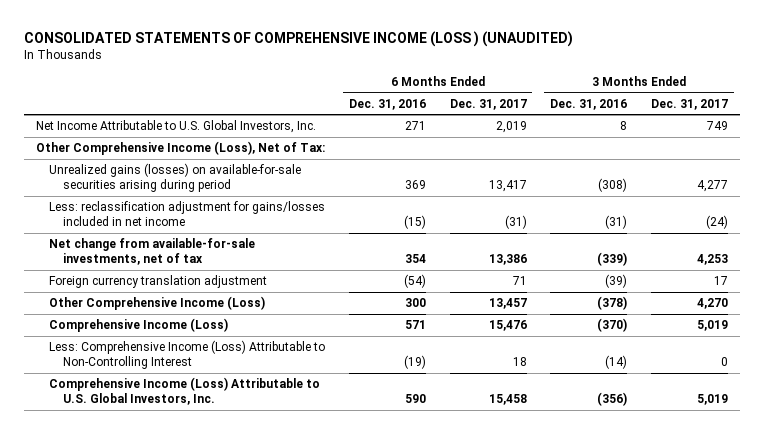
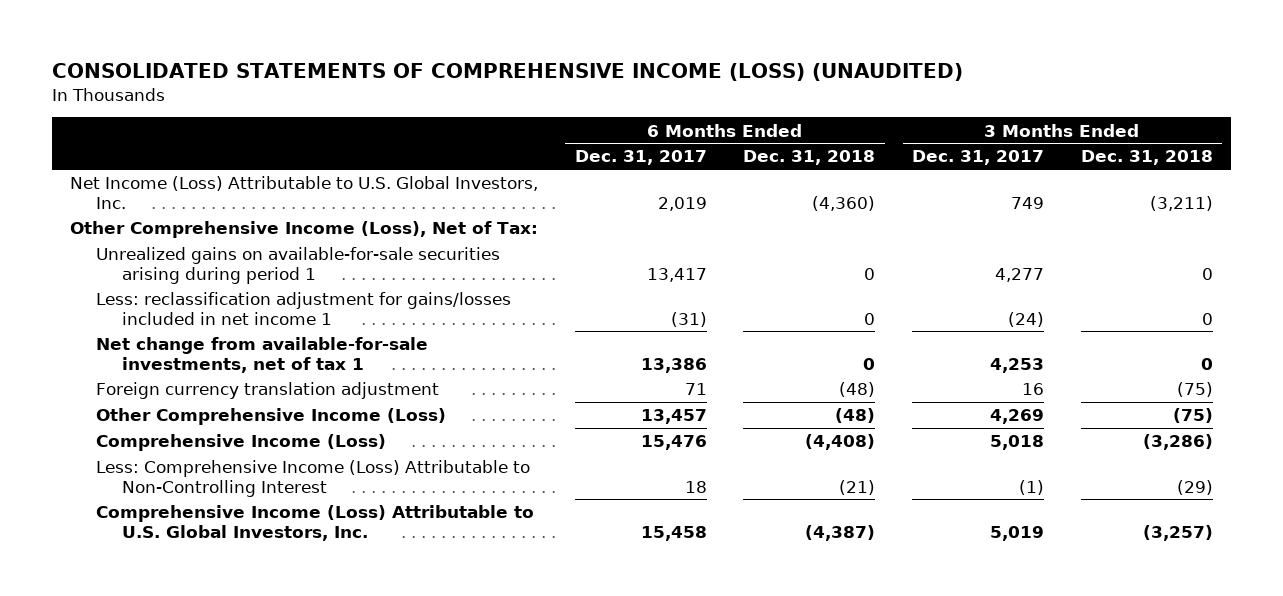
[23,30,573,47] CONSOLIDATED STATEMENTS OF COMPREHENSIVE INCOME (LOSS ) (UNAUDITED) -> [51,62,963,81] CONSOLIDATED STATEMENTS OF COMPREHENSIVE INCOME (LOSS) (UNAUDITED)
[348,98,426,110] Dec. 31, 2016 -> none
[550,98,628,110] Dec. 31, 2016 -> none
none -> [743,150,876,166] Dec. 31, 2018
none -> [1080,150,1213,166] Dec. 31, 2018
[35,120,316,134] Net Income Attributable to U.S. Global Investors, Inc. -> [69,176,538,209] Net Income (Loss) Attributable to U.S. Global Investors, Inc.
[49,163,302,193] Unrealized gains (losses) on available-for-sale securities arising during period -> [96,247,501,284] Unrealized gains on available-for-sale securities arising during period 1
[49,201,326,227] Less: reclassification adjustment for gains/losses included in net income -> [96,292,512,325] Less: reclassification adjustment for gains/losses included in net income 1
[49,238,256,266] Net change from available-for-sale investments, net of tax -> [96,337,429,373] Net change from available-for-sale investments, net of tax 1
[713,276,728,286] 17 -> [1022,383,1045,396] 16
[696,298,728,310] 4,270 -> [990,409,1045,425] 4,269
[696,320,728,332] 5,019 -> [990,435,1045,451] 5,018
[720,357,728,367] 0 -> [1019,479,1045,495] (1)

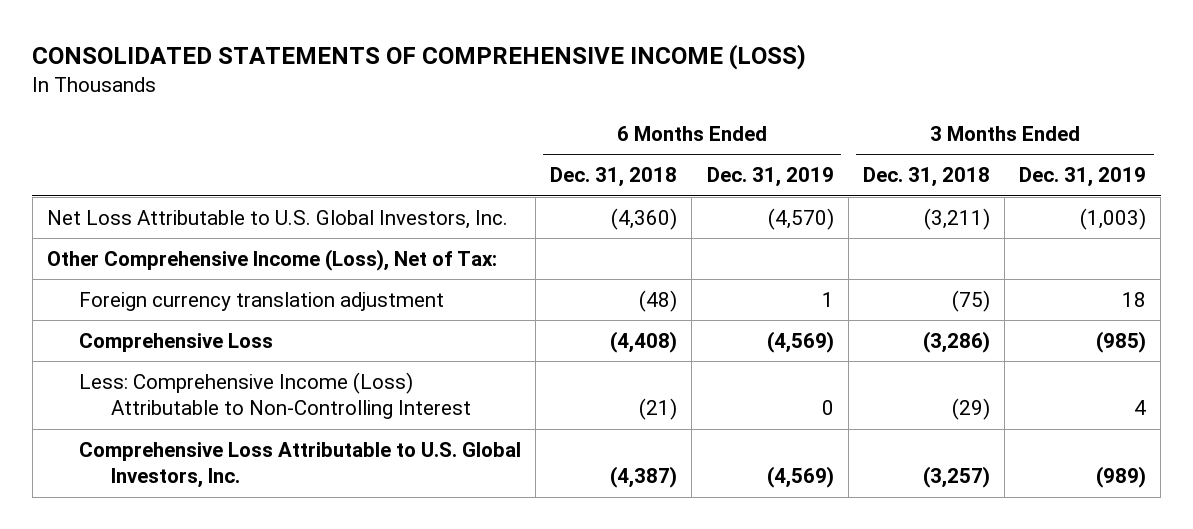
[51,62,963,81] CONSOLIDATED STATEMENTS OF COMPREHENSIVE INCOME (LOSS) (UNAUDITED) -> [32,44,807,71] CONSOLIDATED STATEMENTS OF COMPREHENSIVE INCOME (LOSS)
[574,150,707,166] Dec. 31, 2017 -> none
[912,150,1045,166] Dec. 31, 2017 -> none
none -> [706,167,834,188] Dec. 31, 2019
none -> [1019,167,1147,188] Dec. 31, 2019
[69,176,538,209] Net Income (Loss) Attributable to U.S. Global Investors, Inc. -> [46,210,508,230] Net Loss Attributable to U.S. Global Investors, Inc.
[96,247,501,284] Unrealized gains on available-for-sale securities arising during period 1 -> none
[96,292,512,325] Less: reclassification adjustment for gains/losses included in net income 1 -> none
[96,337,429,373] Net change from available-for-sale investments, net of tax 1 -> none
[96,408,447,426] Other Comprehensive Income (Loss) -> none
[96,434,387,452] Comprehensive Income (Loss) -> [78,333,273,353] Comprehensive Loss
[96,505,535,541] Comprehensive Income (Loss) Attributable to U.S. Global Investors, Inc. -> [78,442,521,489] Comprehensive Loss Attributable to U.S. Global Investors, Inc.

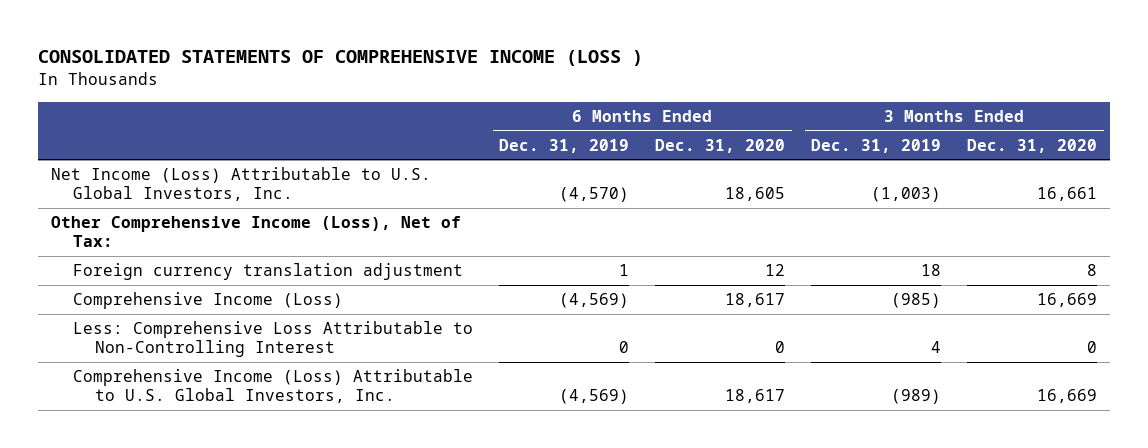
[32,44,807,71] CONSOLIDATED STATEMENTS OF COMPREHENSIVE INCOME (LOSS) -> [38,50,644,67] CONSOLIDATED STATEMENTS OF COMPREHENSIVE INCOME (LOSS )
[550,167,678,188] Dec. 31, 2018 -> none
[862,167,990,188] Dec. 31, 2018 -> none
none -> [655,138,786,153] Dec. 31, 2020
none -> [967,138,1098,153] Dec. 31, 2020
[46,210,508,230] Net Loss Attributable to U.S. Global Investors, Inc. -> [51,167,432,202] Net Income (Loss) Attributable to U.S. Global Investors, Inc.
[78,333,273,353] Comprehensive Loss -> [73,292,344,310] Comprehensive Income (Loss)
[78,372,471,420] Less: Comprehensive Income (Loss) Attributable to Non-Controlling Interest -> [73,321,474,358] Less: Comprehensive Loss Attributable to Non-Controlling Interest
[78,442,521,489] Comprehensive Loss Attributable to U.S. Global Investors, Inc. -> [73,369,474,404] Comprehensive Income (Loss) Attributable to U.S. Global Investors, Inc.

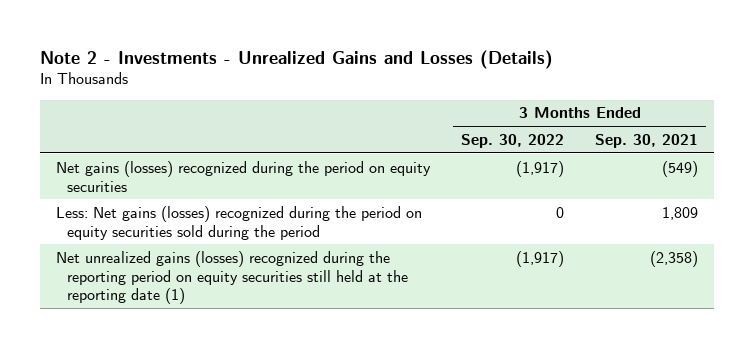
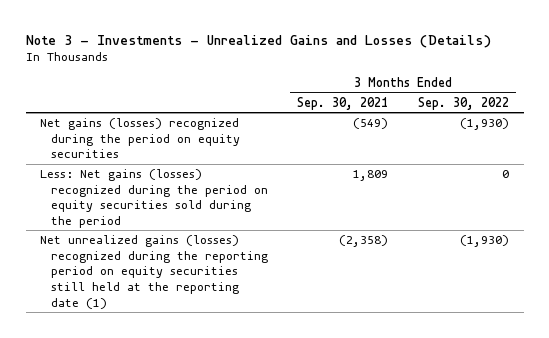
[40,49,554,69] Note 2 - Investments - Unrealized Gains and Losses (Details) -> [25,34,491,48] Note 3 - Investments - Unrealized Gains and Losses (Details)
[515,160,564,177] (1,917) -> [460,117,510,130] (1,930)
[515,250,564,267] (1,917) -> [460,234,510,247] (1,930)

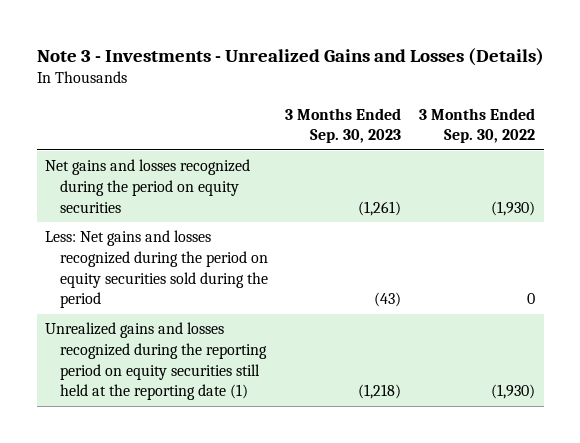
[297,96,389,110] Sep. 30, 2021 -> none
none -> [285,107,402,144] 3 Months Ended Sep. 30, 2023
[40,117,240,159] Net gains (losses) recognized during the period on equity securities -> [45,159,251,213] Net gains and losses recognized during the period on equity securities
[40,168,268,229] Less: Net gains (losses) recognized during the period on equity securities sold during the period -> [45,230,268,309] Less: Net gains and losses recognized during the period on equity securities sold during the period
[40,234,268,309] Net unrealized gains (losses) recognized during the reporting period on equity securities still held at the reporting date (1) -> [45,322,267,401] Unrealized gains and losses recognized during the reporting period on equity securities still held at the reporting date (1)

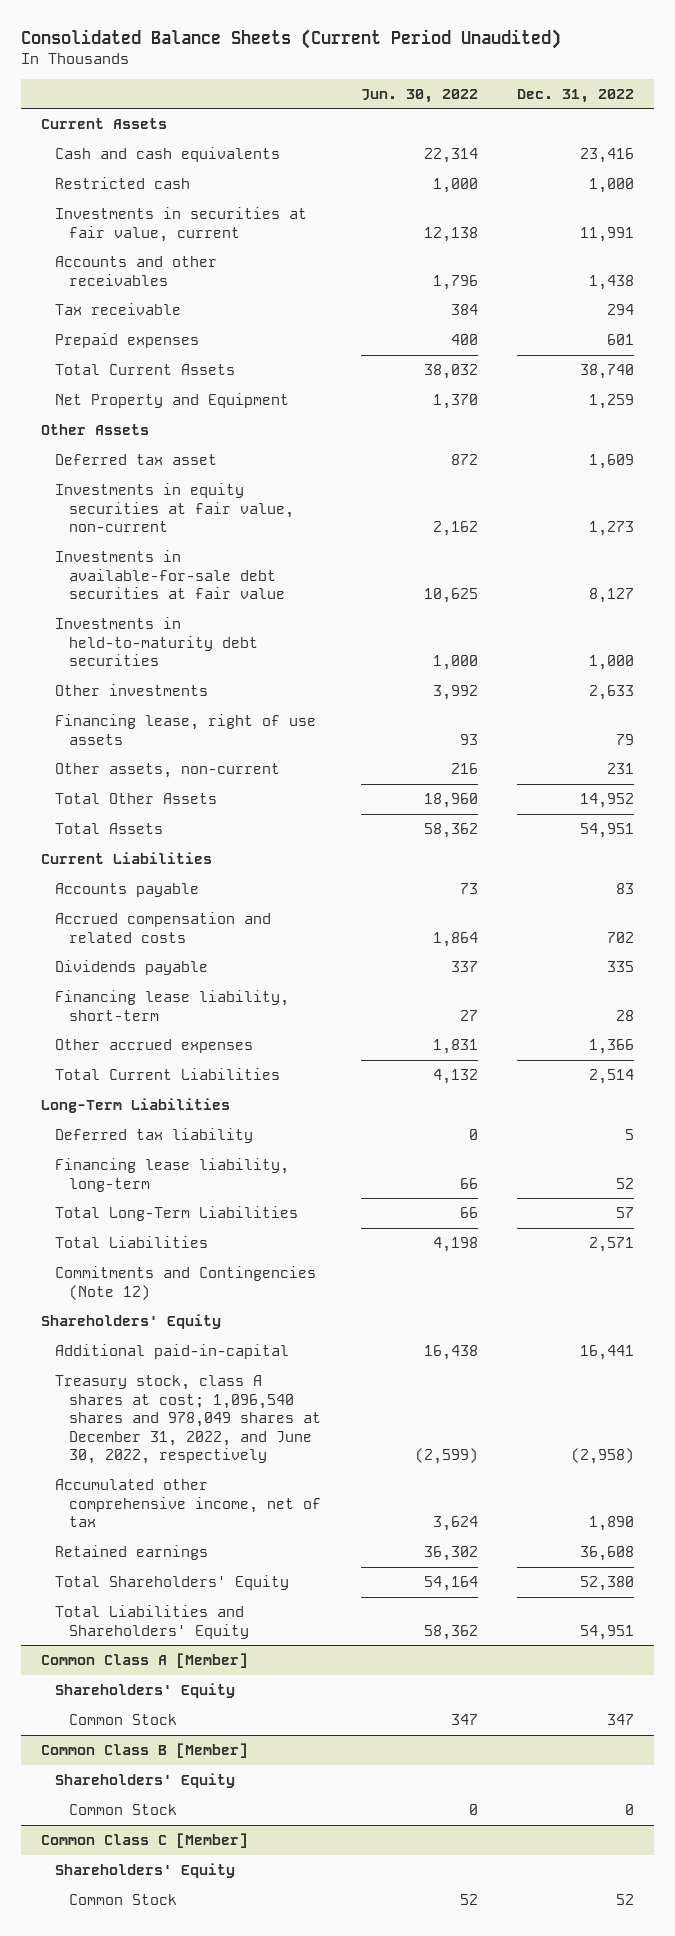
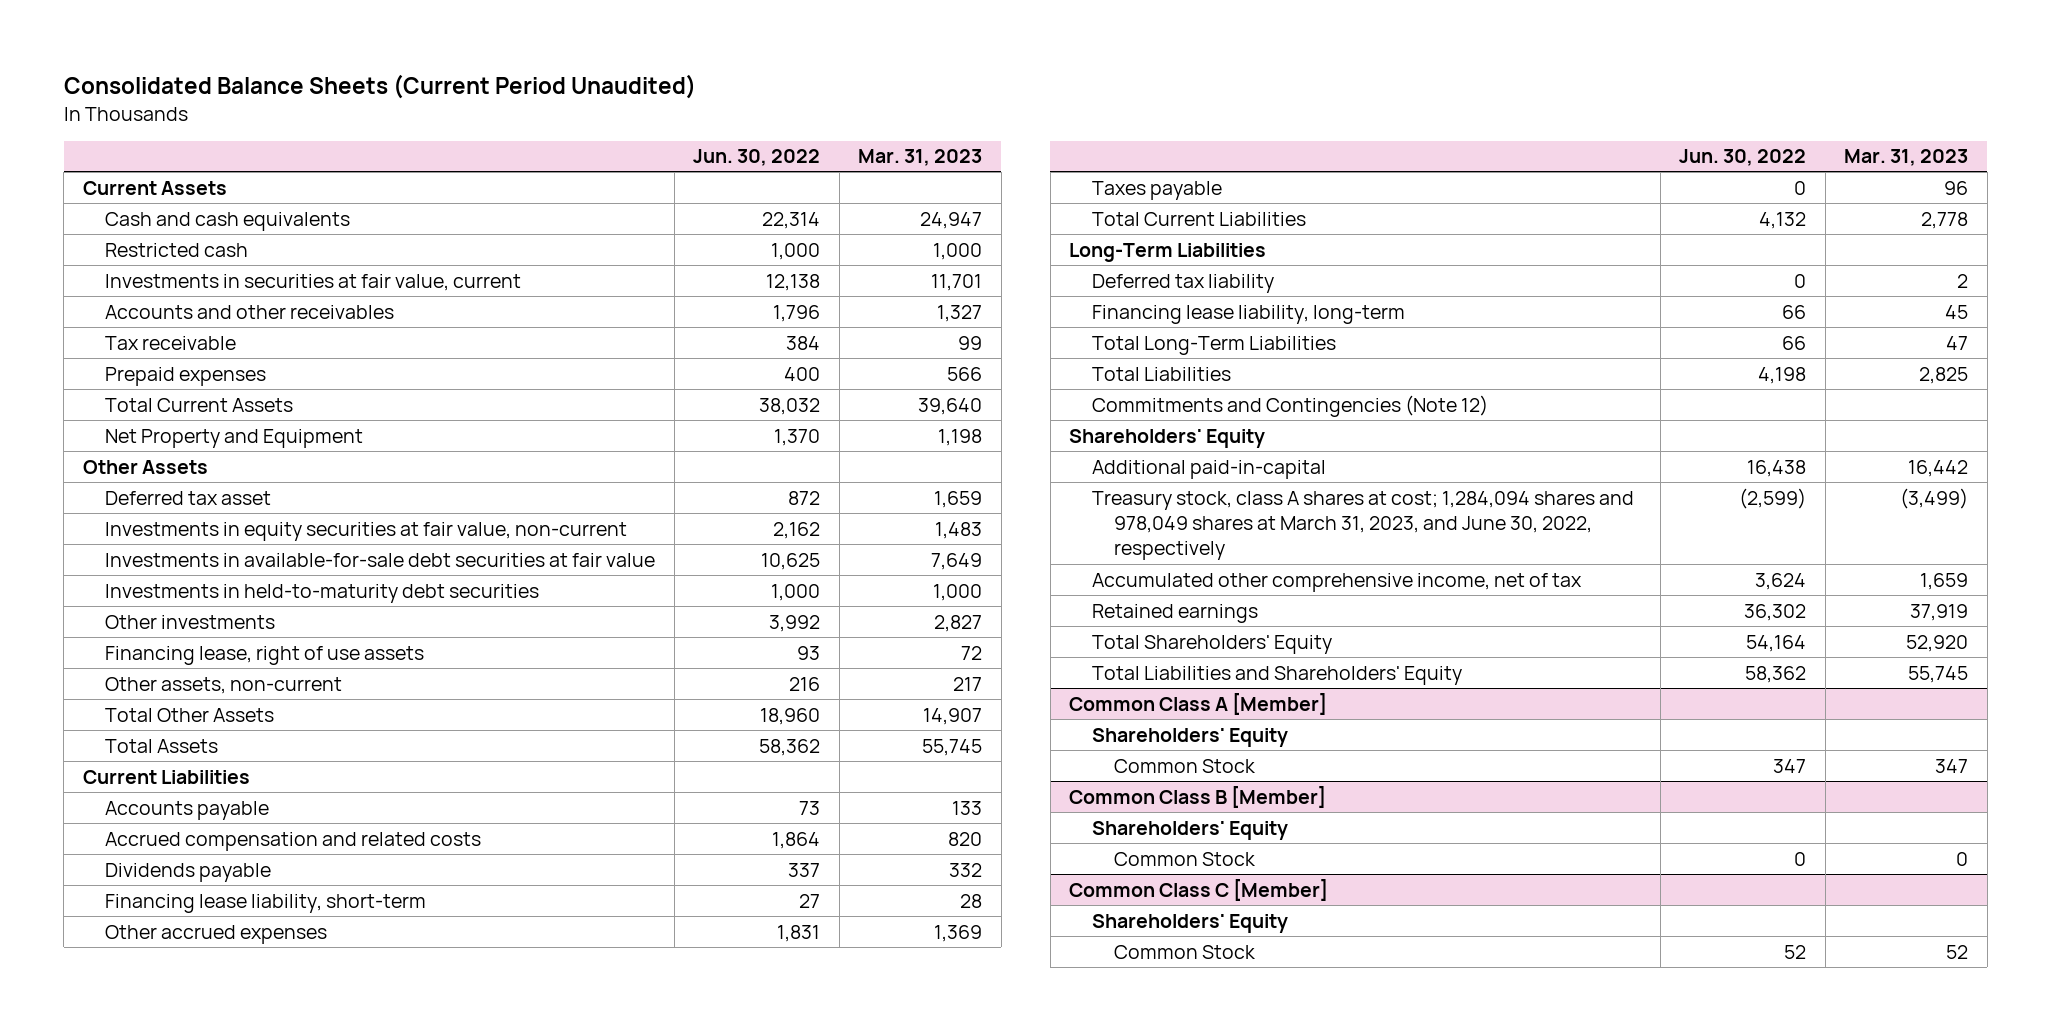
[517,88,635,103] Dec. 31, 2022 -> none
none -> [858,149,983,167] Mar. 31, 2023
none -> [1091,180,1222,200] Taxes payable
[54,1374,322,1465] Treasury stock, class A shares at cost; 1,096,540 shares and 978,049 shares at December 31, 2022, and June 30, 2022, respectively -> [1091,490,1634,561] Treasury stock, class A shares at cost; 1,284,094 shares and 978,049 shares at March 31, 2023, and June 30, 2022, respectively

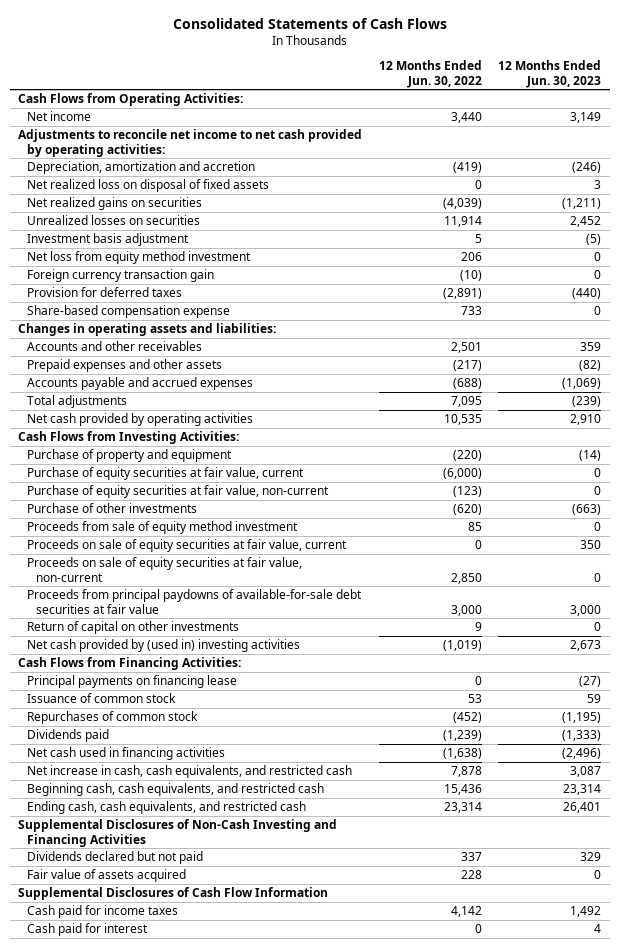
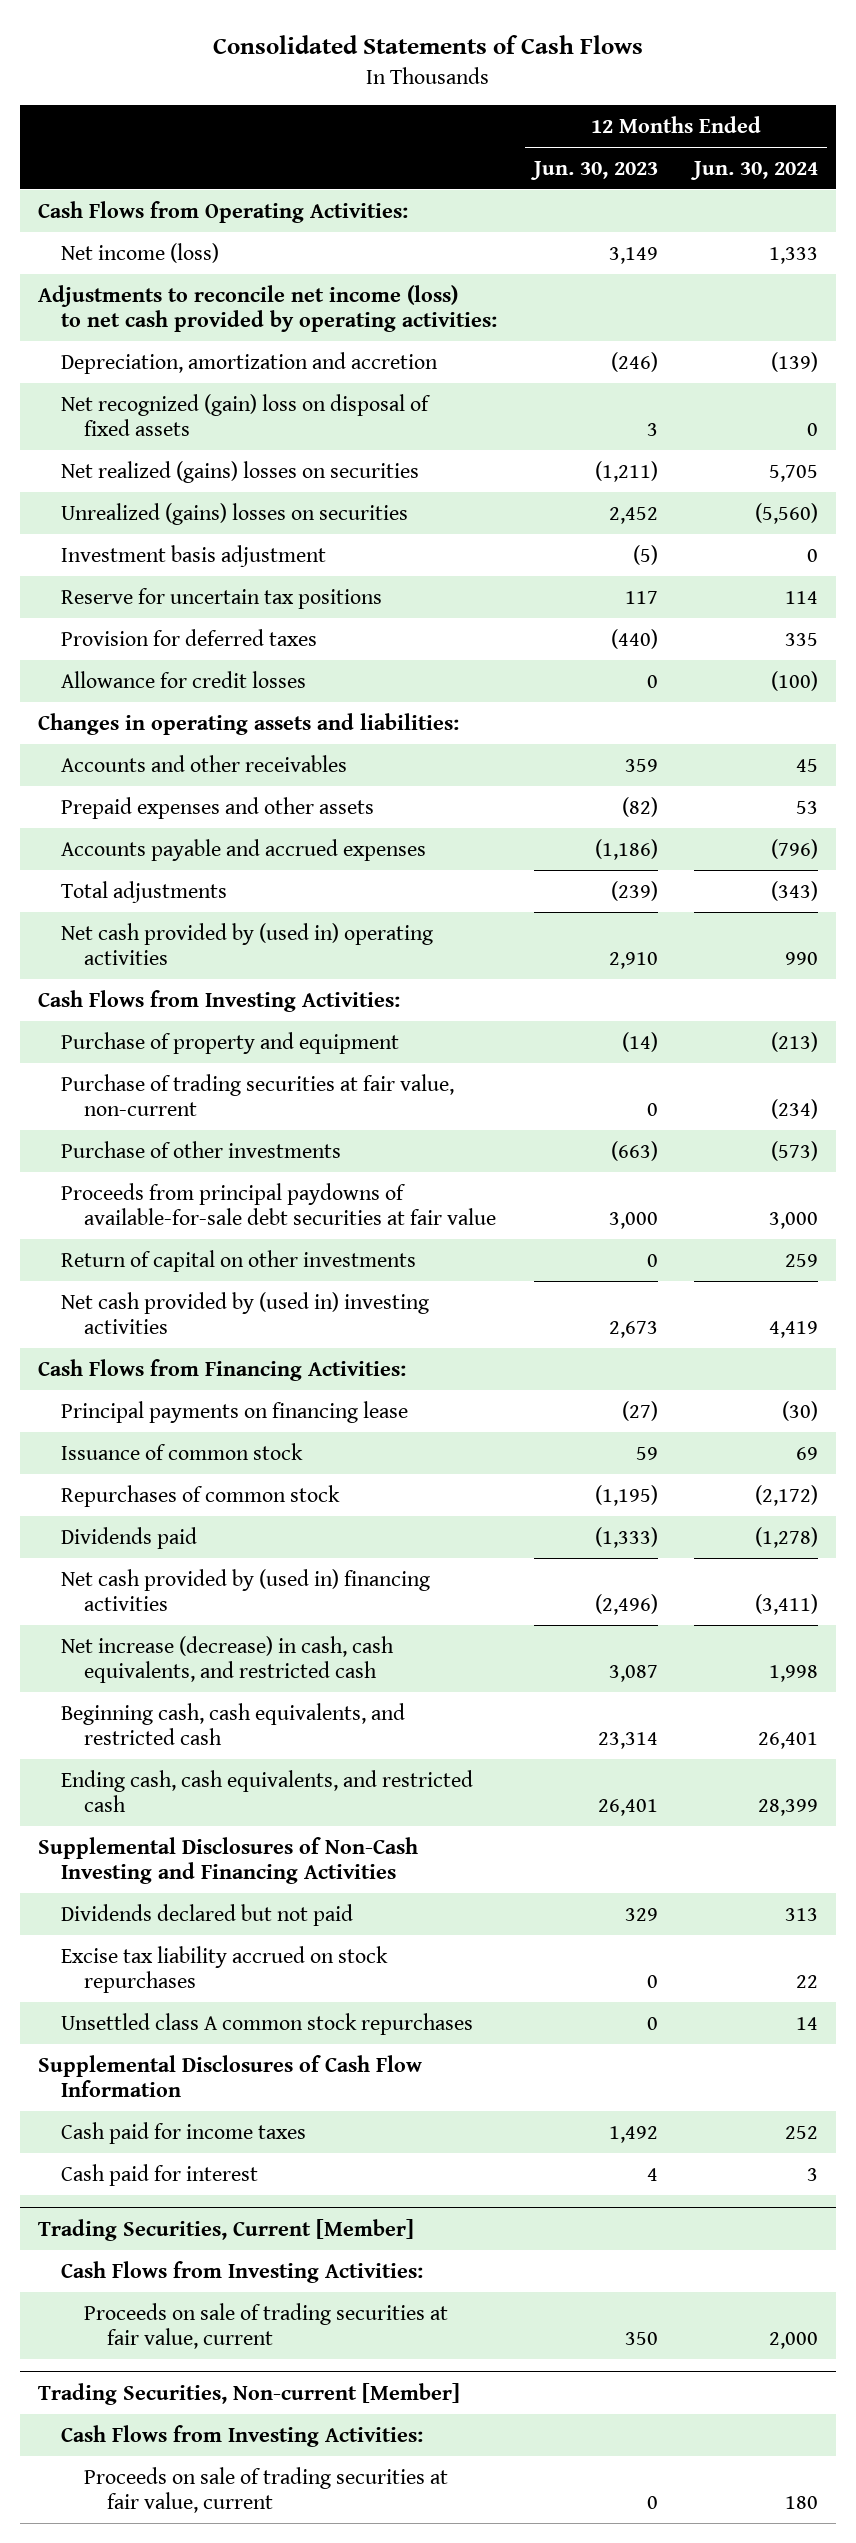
[378,60,482,88] 12 Months Ended Jun. 30, 2022 -> none
none -> [690,160,819,180] Jun. 30, 2024
[27,111,92,122] Net income -> [61,242,220,263] Net income (loss)
[18,129,363,157] Adjustments to reconcile net income to net cash provided by operating activities: -> [38,284,498,333] Adjustments to reconcile net income (loss) to net cash provided by operating activities:
[27,179,270,193] Net realized loss on disposal of fixed assets -> [61,393,432,437] Net recognized (gain) loss on disposal of fixed assets
[27,197,203,211] Net realized gains on securities -> [61,460,420,483] Net realized (gains) losses on securities
[27,215,201,226] Unrealized losses on securities -> [61,502,409,525] Unrealized (gains) losses on securities
[27,251,252,265] Net loss from equity method investment -> none
[27,269,215,283] Foreign currency transaction gain -> none
none -> [61,587,383,609] Reserve for uncertain tax positions
[27,305,231,319] Share-based compensation expense -> none
none -> [61,670,307,688] Allowance for credit losses
[562,378,602,390] (1,069) -> [594,838,658,860] (1,186)
[27,413,254,427] Net cash provided by operating activities -> [61,922,434,966] Net cash provided by (used in) operating activities
[27,467,305,481] Purchase of equity securities at fair value, current -> none
[27,485,330,499] Purchase of equity securities at fair value, non-current -> [61,1073,455,1117] Purchase of trading securities at fair value, non-current
[27,521,299,535] Proceeds from sale of equity method investment -> none
[27,539,348,553] Proceeds on sale of equity securities at fair value, current -> none
[27,557,303,582] Proceeds on sale of equity securities at fair value, non-current -> none
[27,747,226,761] Net cash used in financing activities -> [61,1568,431,1612] Net cash provided by (used in) financing activities
[27,765,353,779] Net increase in cash, cash equivalents, and restricted cash -> [61,1635,395,1684] Net increase (decrease) in cash, cash equivalents, and restricted cash
[27,869,187,883] Fair value of assets acquired -> none
none -> [61,1945,389,1994] Excise tax liability accrued on stock repurchases
none -> [61,2012,474,2035] Unsettled class A common stock repurchases
none -> [38,2218,415,2241] Trading Securities, Current [Member]
none -> [61,2260,424,2283] Cash Flows from Investing Activities:
none -> [84,2302,449,2350] Proceeds on sale of trading securities at fair value, current
none -> [38,2382,461,2405] Trading Securities, Non-current [Member]
none -> [61,2424,424,2447] Cash Flows from Investing Activities:
none -> [84,2466,449,2514] Proceeds on sale of trading securities at fair value, current

